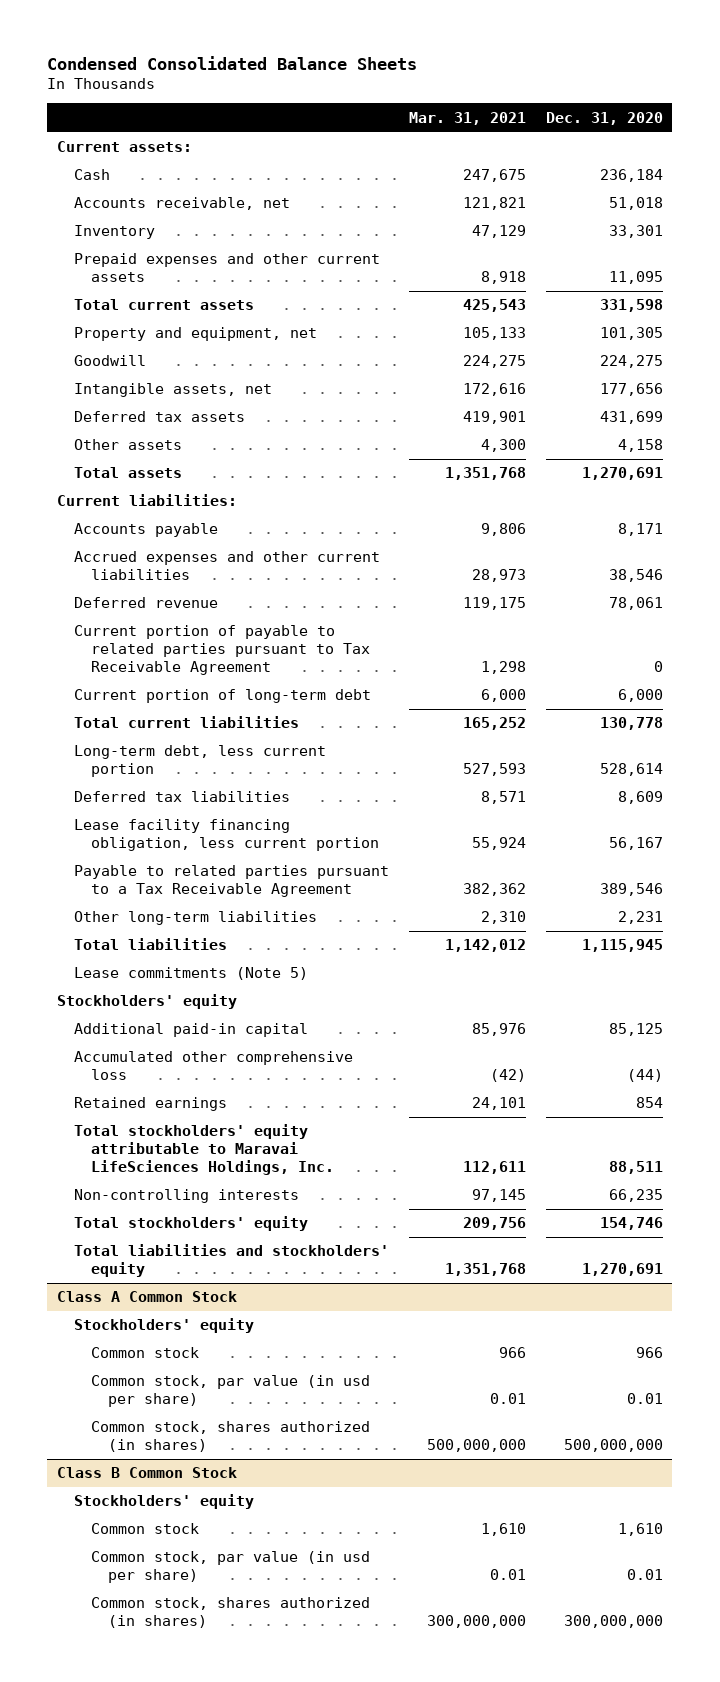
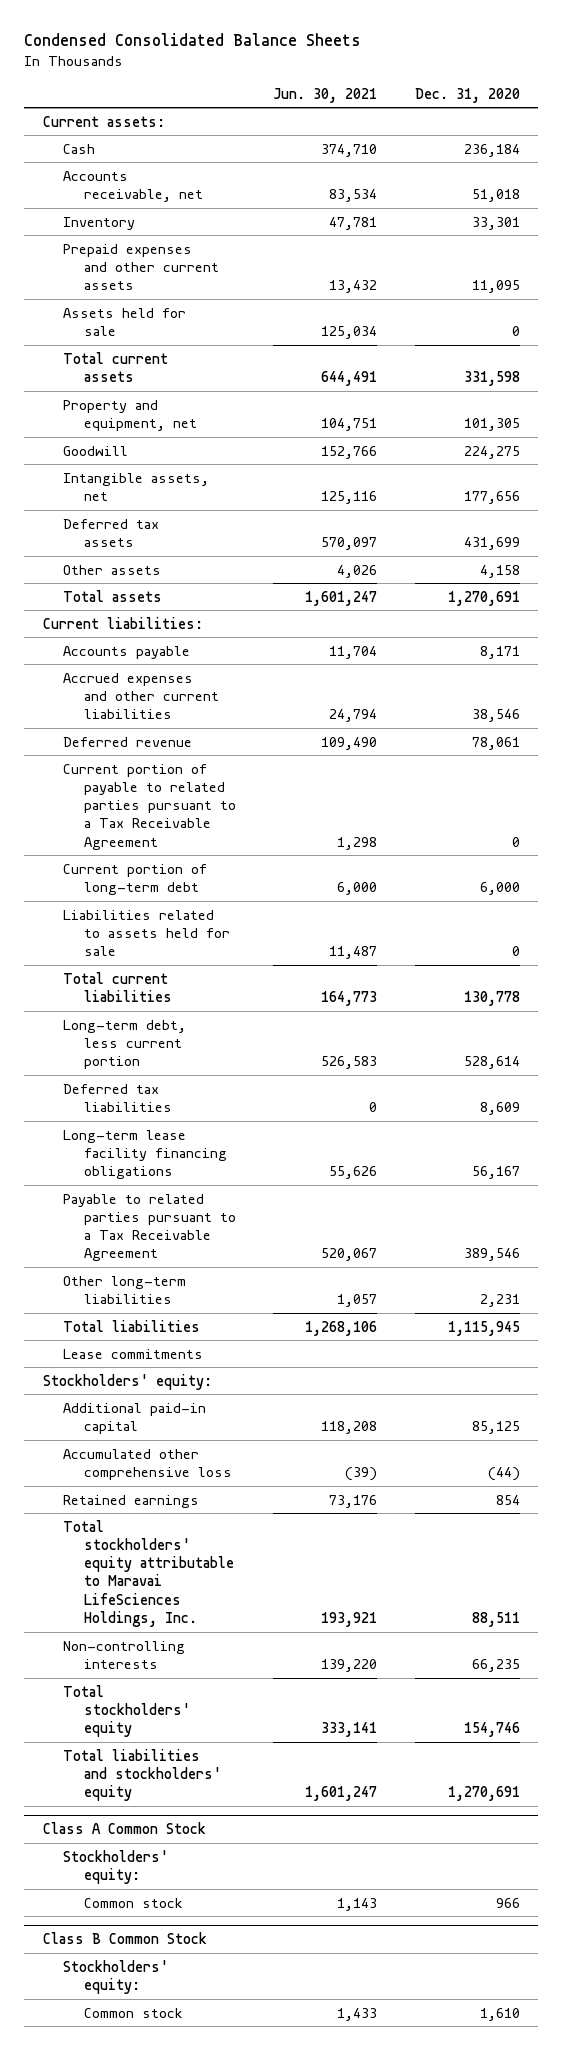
[408,111,526,125] Mar. 31, 2021 -> none
none -> [273,87,378,103] Jun. 30, 2021
none -> [63,307,187,336] Assets held for sale
[74,625,371,675] Current portion of payable to related parties pursuant to Tax Receivable Agreement -> [63,763,236,850] Current portion of payable to related parties pursuant to a Tax Receivable Agreement
none -> [63,909,230,957] Liabilities related to assets held for sale
[74,819,380,852] Lease facility financing obligation, less current portion -> [63,1129,227,1180] Long-term lease facility financing obligations
[74,967,309,981] Lease commitments (Note 5) -> [63,1348,204,1359] Lease commitments
[57,994,238,1010] Stockholders' equity -> [42,1373,212,1390] Stockholders' equity:
[74,1318,255,1334] Stockholders' equity -> [63,1849,169,1884] Stockholders' equity:
[91,1375,371,1408] Common stock, par value (in usd per share) -> none
[91,1421,371,1453] Common stock, shares authorized (in shares) -> none
[74,1494,255,1510] Stockholders' equity -> [63,1959,169,1994] Stockholders' equity:
[91,1551,371,1584] Common stock, par value (in usd per share) -> none
[91,1597,371,1629] Common stock, shares authorized (in shares) -> none

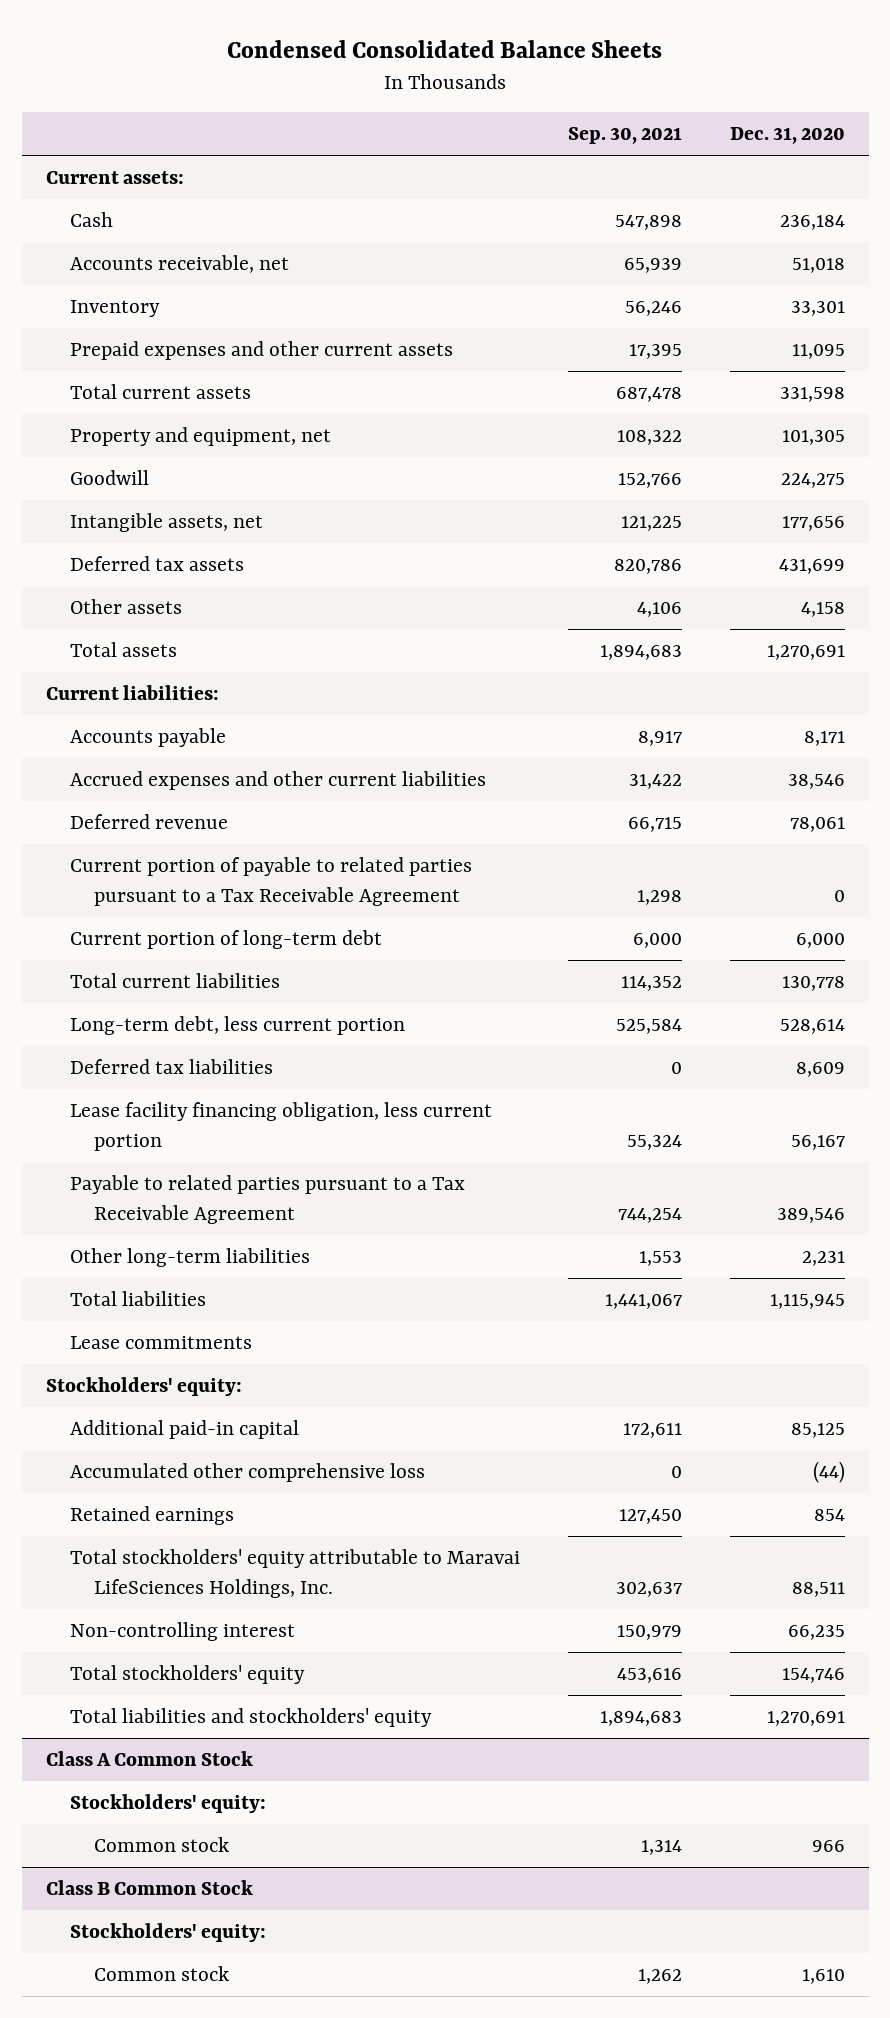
[273,87,378,103] Jun. 30, 2021 -> none
none -> [567,127,682,145] Sep. 30, 2021
[63,307,187,336] Assets held for sale -> none
[63,909,230,957] Liabilities related to assets held for sale -> none
[63,1129,227,1180] Long-term lease facility financing obligations -> [69,1102,492,1151] Lease facility financing obligation, less current portion
[63,1640,186,1669] Non-controlling interests -> [69,1622,295,1642] Non-controlling interest

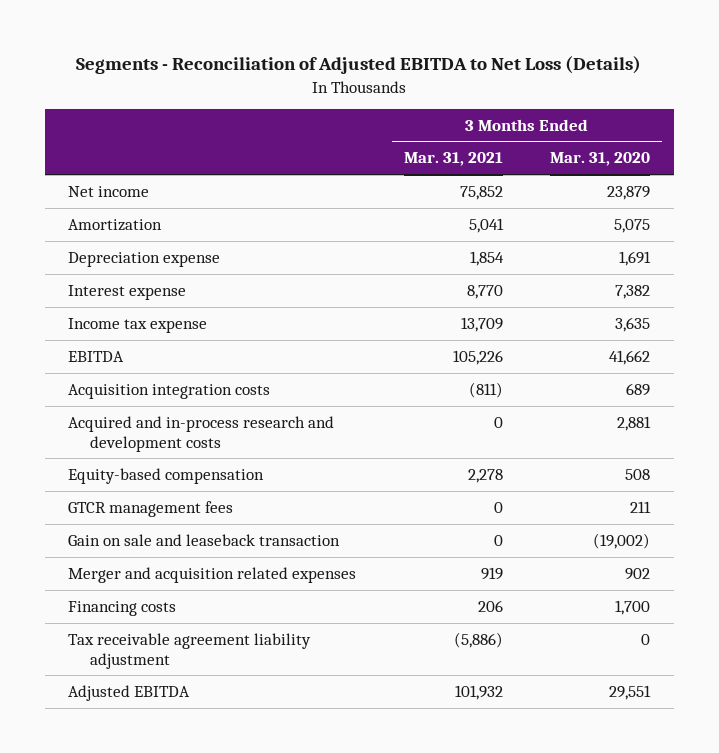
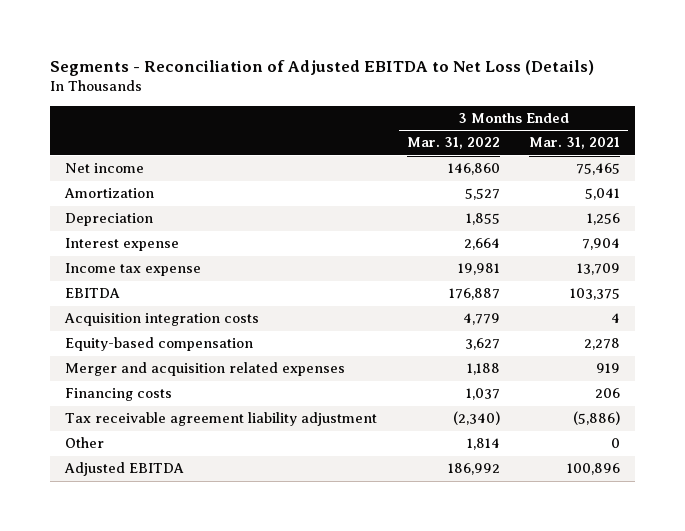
[550,152,651,167] Mar. 31, 2020 -> none
none -> [406,137,500,150] Mar. 31, 2022
[459,185,503,200] 75,852 -> [576,163,621,176] 75,465
[68,251,221,267] Depreciation expense -> [64,213,153,227] Depreciation
[469,250,504,266] 1,854 -> [587,213,621,226] 1,256
[466,284,503,299] 8,770 -> [582,238,621,251] 7,904
[68,415,335,452] Acquired and in-process research and development costs -> none
[452,349,503,365] 105,226 -> [570,288,621,301] 103,375
[468,381,503,398] (811) -> [611,313,621,324] 4
[68,500,234,517] GTCR management fees -> none
[68,533,341,546] Gain on sale and leaseback transaction -> none
none -> [64,437,104,449] Other
[454,684,503,700] 101,932 -> [567,463,621,476] 100,896

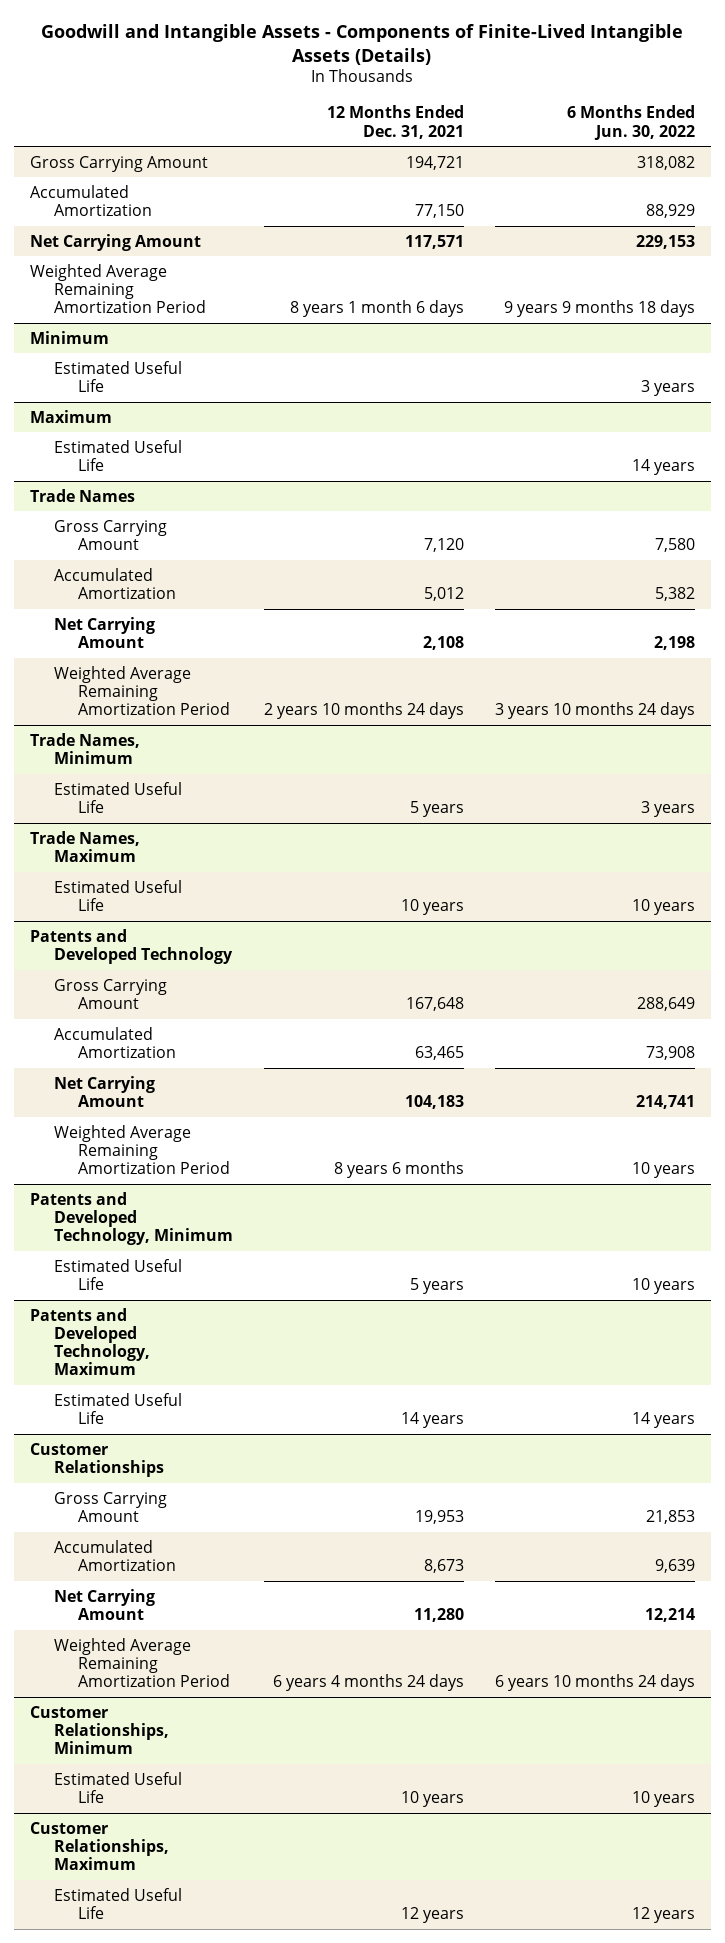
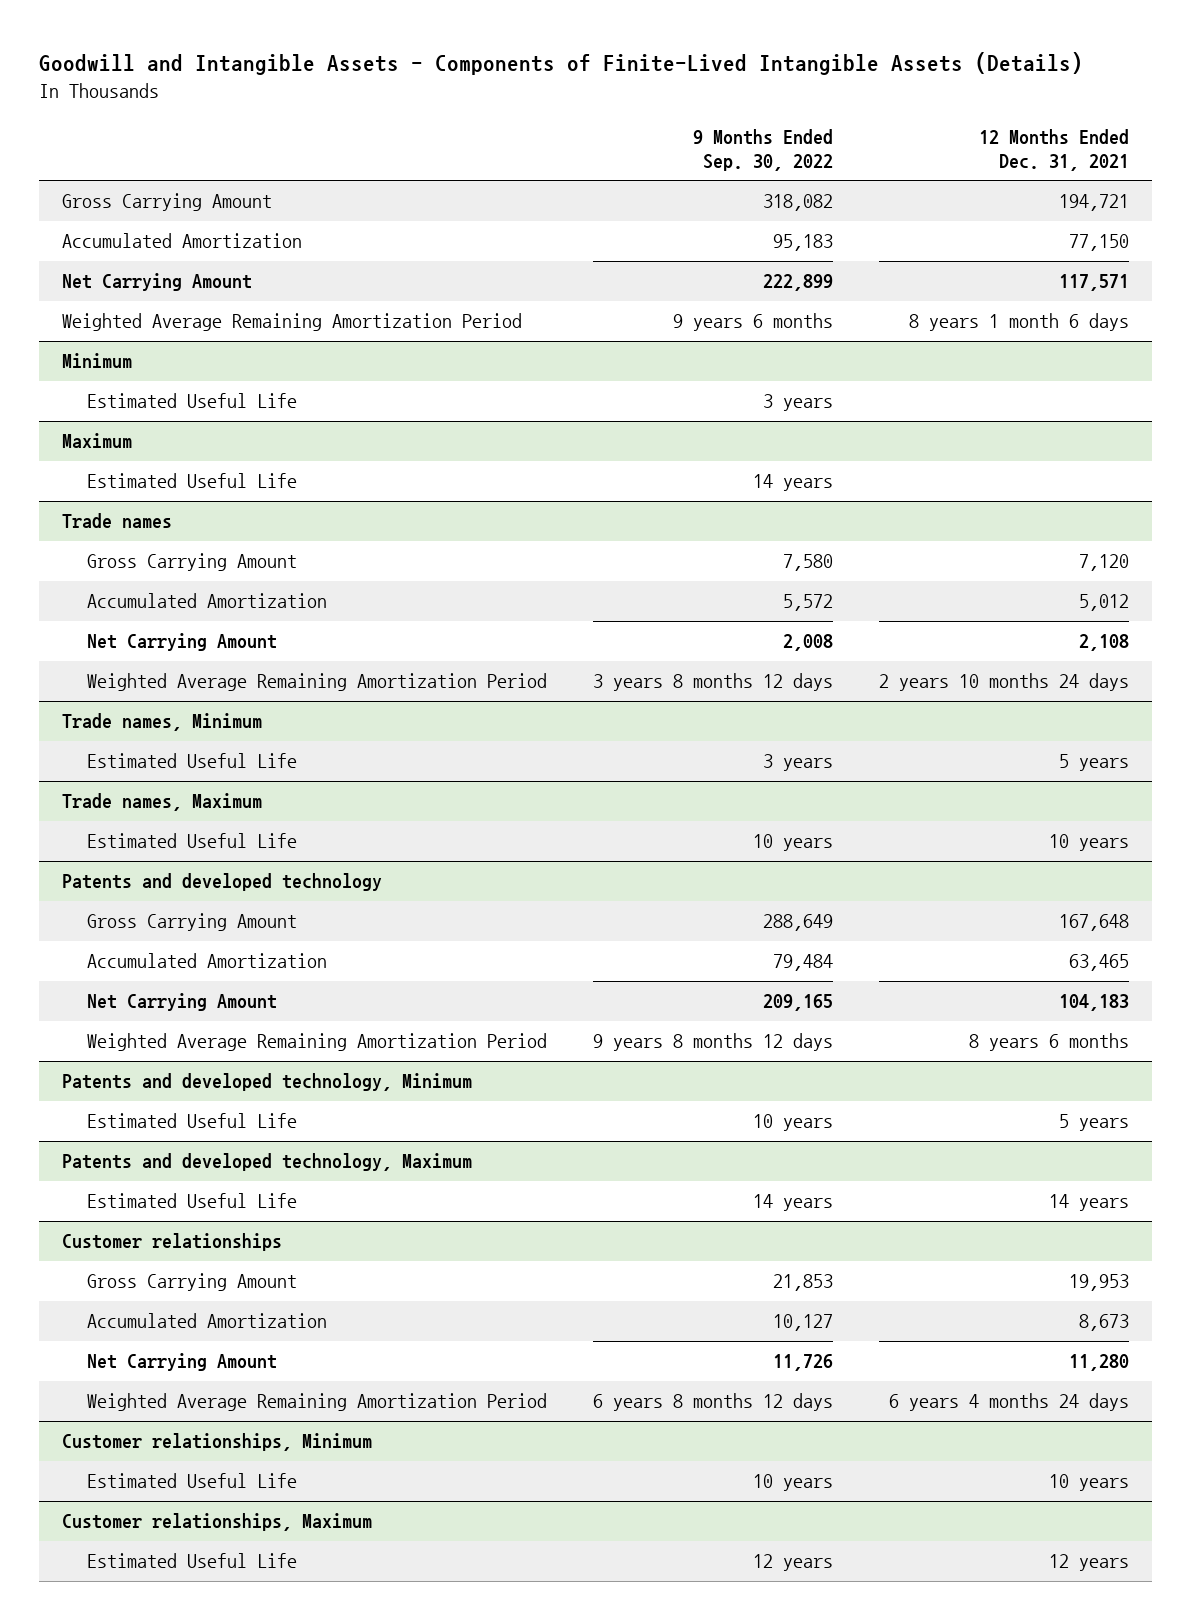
[567,105,696,140] 6 Months Ended Jun. 30, 2022 -> none
none -> [693,128,834,171] 9 Months Ended Sep. 30, 2022
[29,488,135,502] Trade Names -> [61,513,172,529] Trade names
[29,732,140,764] Trade Names, Minimum -> [61,713,262,732] Trade names, Minimum
[29,830,140,862] Trade Names, Maximum -> [61,793,262,812] Trade names, Maximum
[29,928,233,964] Patents and Developed Technology -> [61,873,382,892] Patents and developed technology
[29,1191,233,1246] Patents and Developed Technology, Minimum -> [61,1073,472,1092] Patents and developed technology, Minimum
[29,1307,150,1376] Patents and Developed Technology, Maximum -> [61,1153,472,1172] Patents and developed technology, Maximum
[29,1442,164,1477] Customer Relationships -> [61,1233,282,1252] Customer relationships
[29,1705,169,1755] Customer Relationships, Minimum -> [61,1433,372,1452] Customer relationships, Minimum
[29,1821,169,1871] Customer Relationships, Maximum -> [61,1513,372,1532] Customer relationships, Maximum

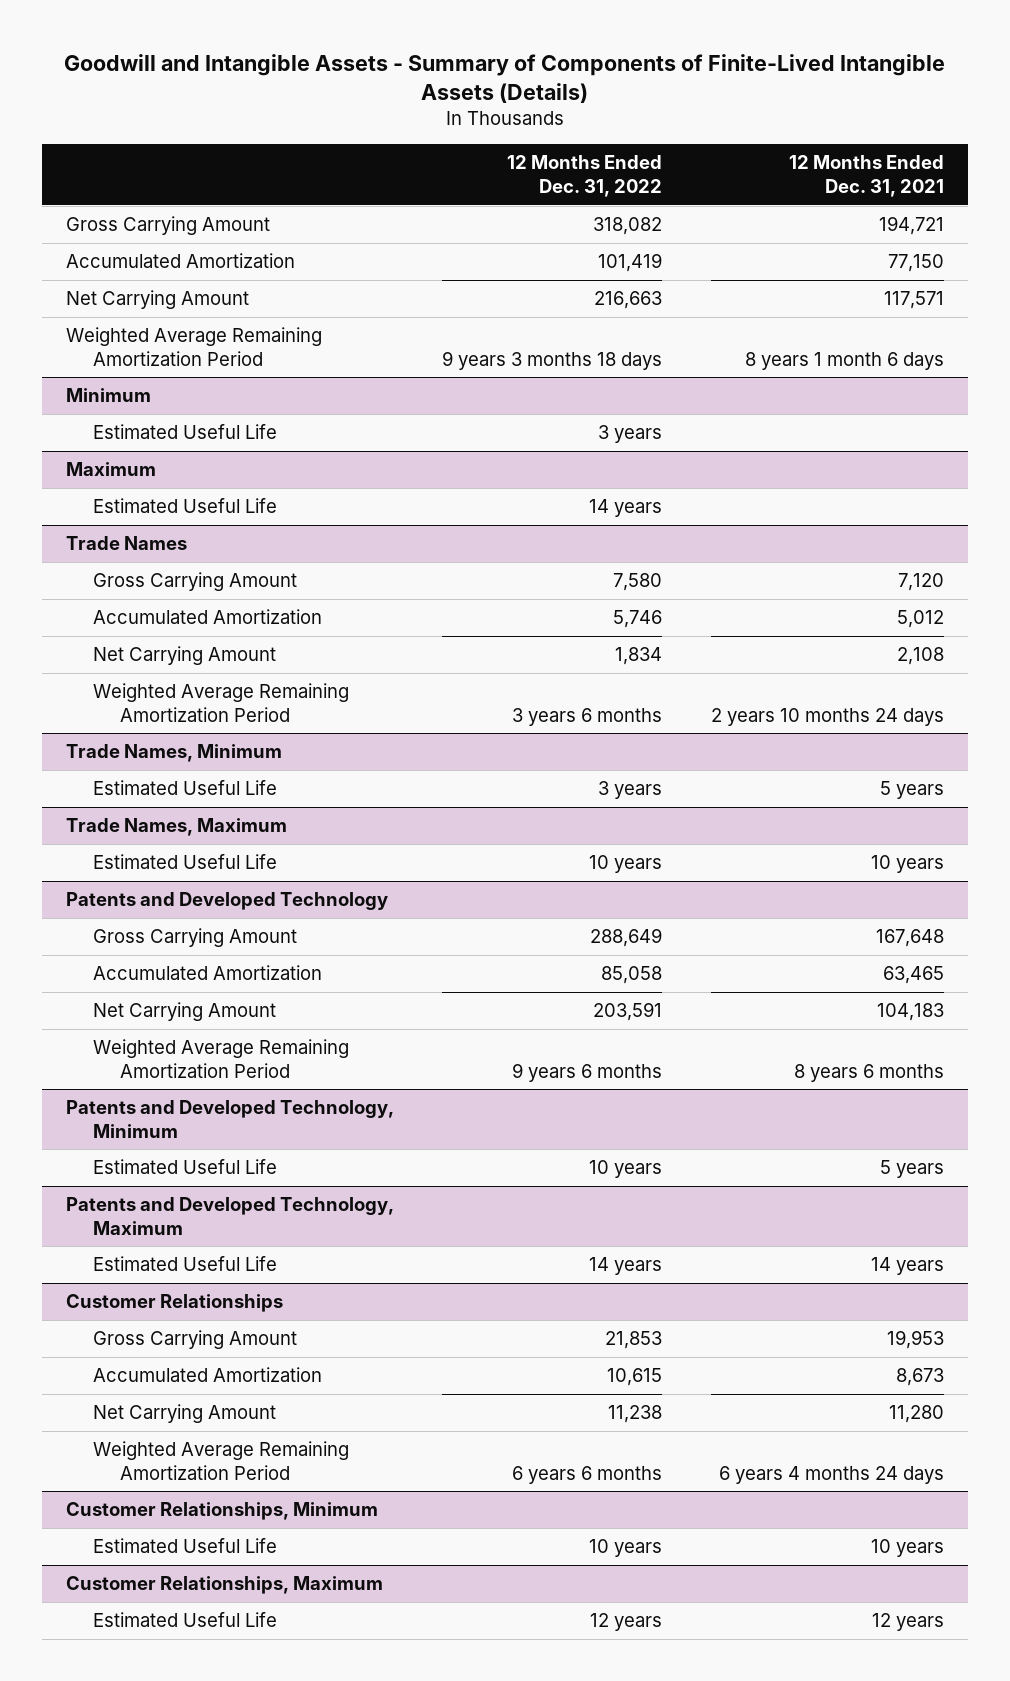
[38,51,1083,75] Goodwill and Intangible Assets - Components of Finite-Lived Intangible Assets (Details) -> [63,54,945,104] Goodwill and Intangible Assets - Summary of Components of Finite-Lived Intangible Assets (Details)
[693,128,834,171] 9 Months Ended Sep. 30, 2022 -> none
none -> [507,155,663,198] 12 Months Ended Dec. 31, 2022
[61,513,172,529] Trade names -> [66,536,188,551] Trade Names
[61,713,262,732] Trade names, Minimum -> [66,744,283,763] Trade Names, Minimum
[61,793,262,812] Trade names, Maximum -> [66,818,288,837] Trade Names, Maximum
[61,873,382,892] Patents and developed technology -> [66,892,389,911] Patents and Developed Technology
[61,1073,472,1092] Patents and developed technology, Minimum -> [66,1100,395,1138] Patents and Developed Technology, Minimum
[61,1153,472,1172] Patents and developed technology, Maximum -> [66,1197,395,1235] Patents and Developed Technology, Maximum
[61,1233,282,1252] Customer relationships -> [66,1294,284,1313] Customer Relationships
[61,1433,372,1452] Customer relationships, Minimum -> [66,1502,379,1521] Customer Relationships, Minimum
[61,1513,372,1532] Customer relationships, Maximum -> [66,1576,384,1595] Customer Relationships, Maximum

